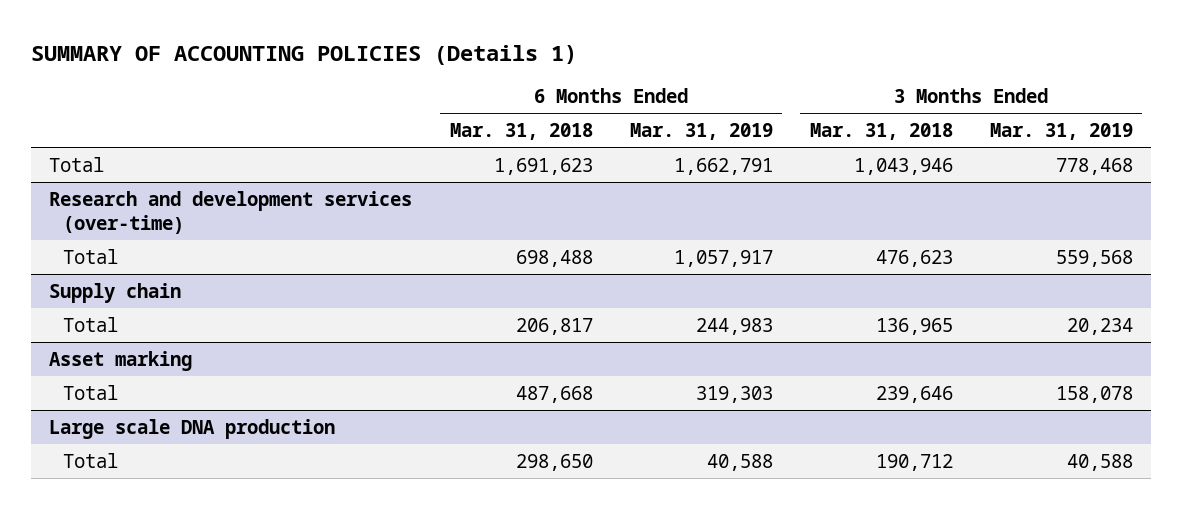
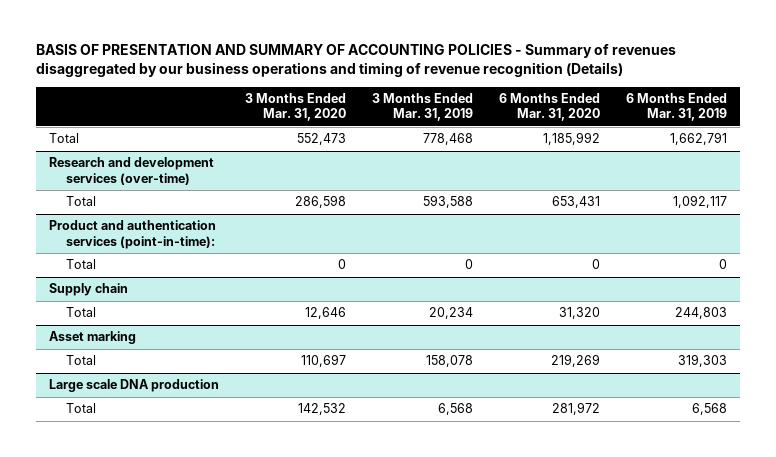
[30,44,577,65] SUMMARY OF ACCOUNTING POLICIES (Details 1) -> [36,44,677,78] BASIS OF PRESENTATION AND SUMMARY OF ACCOUNTING POLICIES - Summary of revenues disaggregated by our business operations and timing of revenue recognition (Details)
[449,123,593,141] Mar. 31, 2018 -> none
[809,123,953,141] Mar. 31, 2018 -> none
none -> [244,93,346,122] 3 Months Ended Mar. 31, 2020
none -> [498,93,600,122] 6 Months Ended Mar. 31, 2020
[673,249,773,267] 1,057,917 -> [672,195,727,209] 1,092,117
[1055,249,1133,267] 559,568 -> [422,195,473,209] 593,588
none -> [49,220,217,249] Product and authentication services (point-in-time):
none -> [65,259,96,270] Total
[695,317,773,335] 244,983 -> [674,307,727,320] 244,803
[706,453,773,471] 40,588 -> [691,403,727,416] 6,568
[1066,453,1133,471] 40,588 -> [437,403,473,416] 6,568

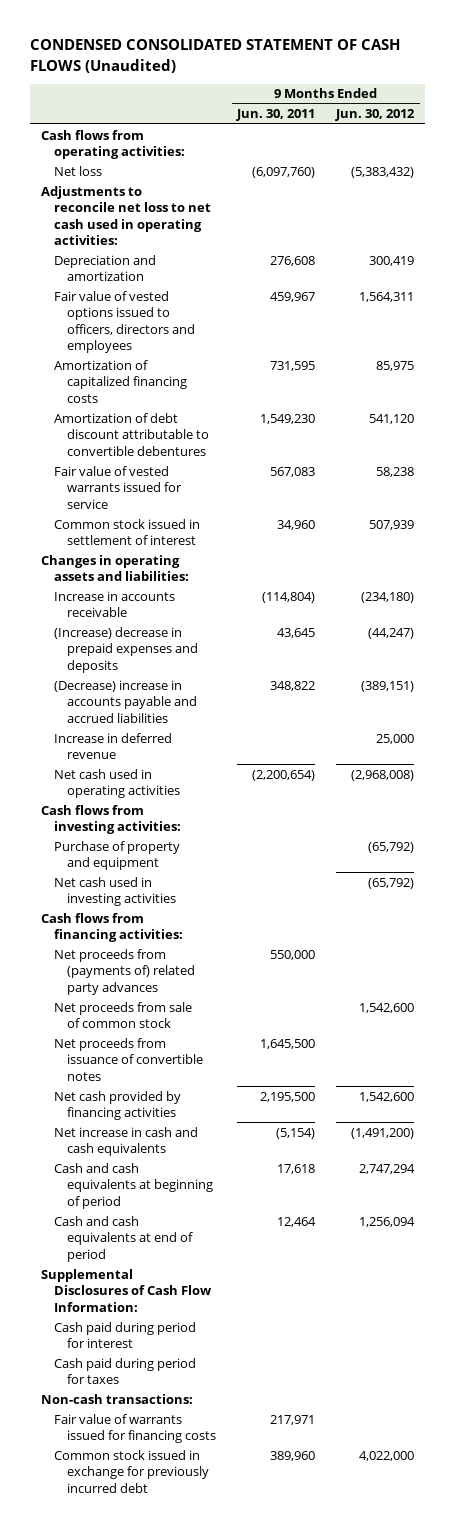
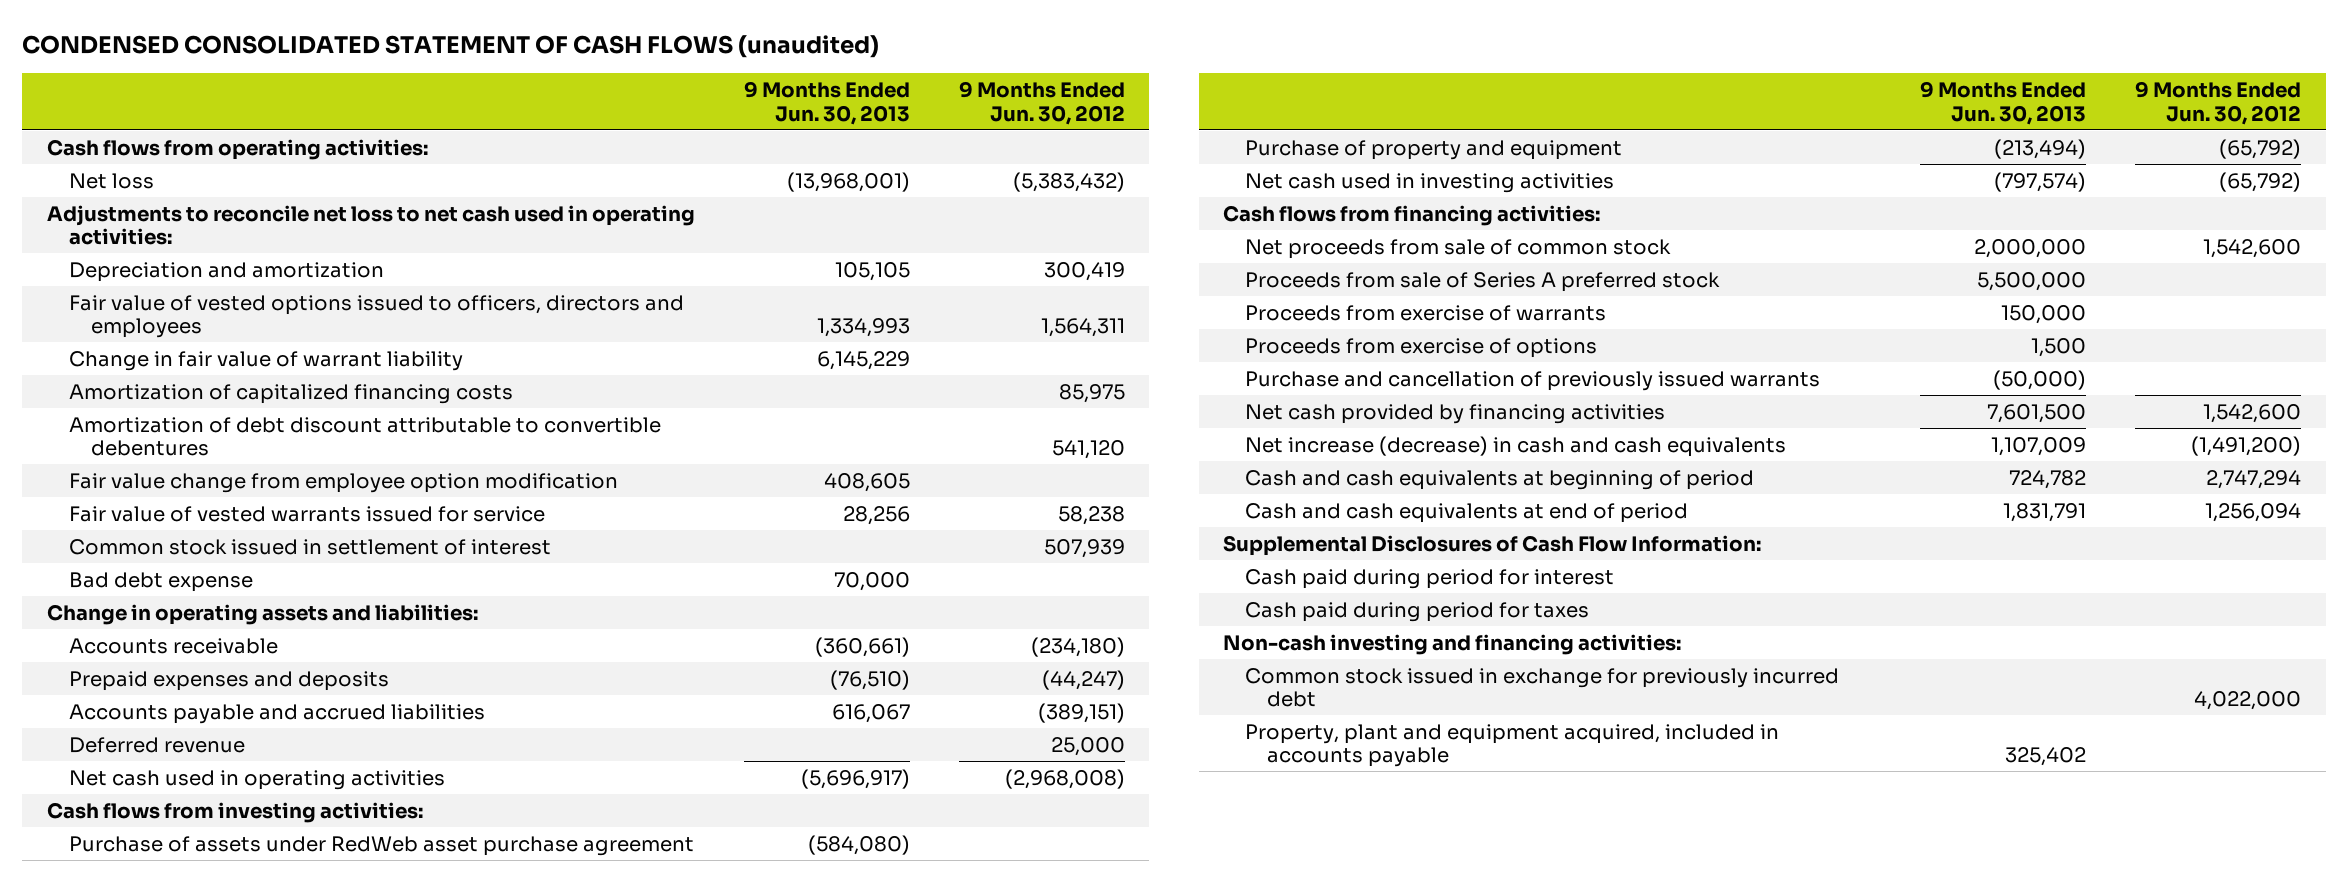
[30,39,401,73] CONDENSED CONSOLIDATED STATEMENT OF CASH FLOWS (Unaudited) -> [22,35,880,59] CONDENSED CONSOLIDATED STATEMENT OF CASH FLOWS (unaudited)
[236,109,316,122] Jun. 30, 2011 -> none
none -> [743,81,910,125] 9 Months Ended Jun. 30, 2013
none -> [68,350,463,371] Change in fair value of warrant liability
none -> [68,472,618,493] Fair value change from employee option modification
none -> [68,571,253,592] Bad debt expense
[40,554,189,582] Changes in operating assets and liabilities: -> [46,603,478,625] Change in operating assets and liabilities:
[53,590,175,618] Increase in accounts receivable -> [68,637,278,654] Accounts receivable
[53,626,198,673] (Increase) decrease in prepaid expenses and deposits -> [68,670,389,691] Prepaid expenses and deposits
[53,679,197,723] (Decrease) increase in accounts payable and accrued liabilities -> [68,703,485,724] Accounts payable and accrued liabilities
[53,732,172,760] Increase in deferred revenue -> [68,736,245,753] Deferred revenue
none -> [68,835,694,856] Purchase of assets under RedWeb asset purchase agreement
[53,948,195,995] Net proceeds from (payments of) related party advances -> none
[53,1037,203,1081] Net proceeds from issuance of convertible notes -> none
none -> [1245,271,1721,292] Proceeds from sale of Series A preferred stock
none -> [1245,304,1607,321] Proceeds from exercise of warrants
none -> [1245,337,1598,358] Proceeds from exercise of options
none -> [1245,370,1821,391] Purchase and cancellation of previously issued warrants
[53,1126,198,1157] Net increase in cash and cash equivalents -> [1245,435,1787,457] Net increase (decrease) in cash and cash equivalents
[53,1413,216,1444] Fair value of warrants issued for financing costs -> none
[40,1393,193,1404] Non-cash transactions: -> [1223,633,1682,655] Non-cash investing and financing activities:
none -> [1245,723,1780,768] Property, plant and equipment acquired, included in accounts payable

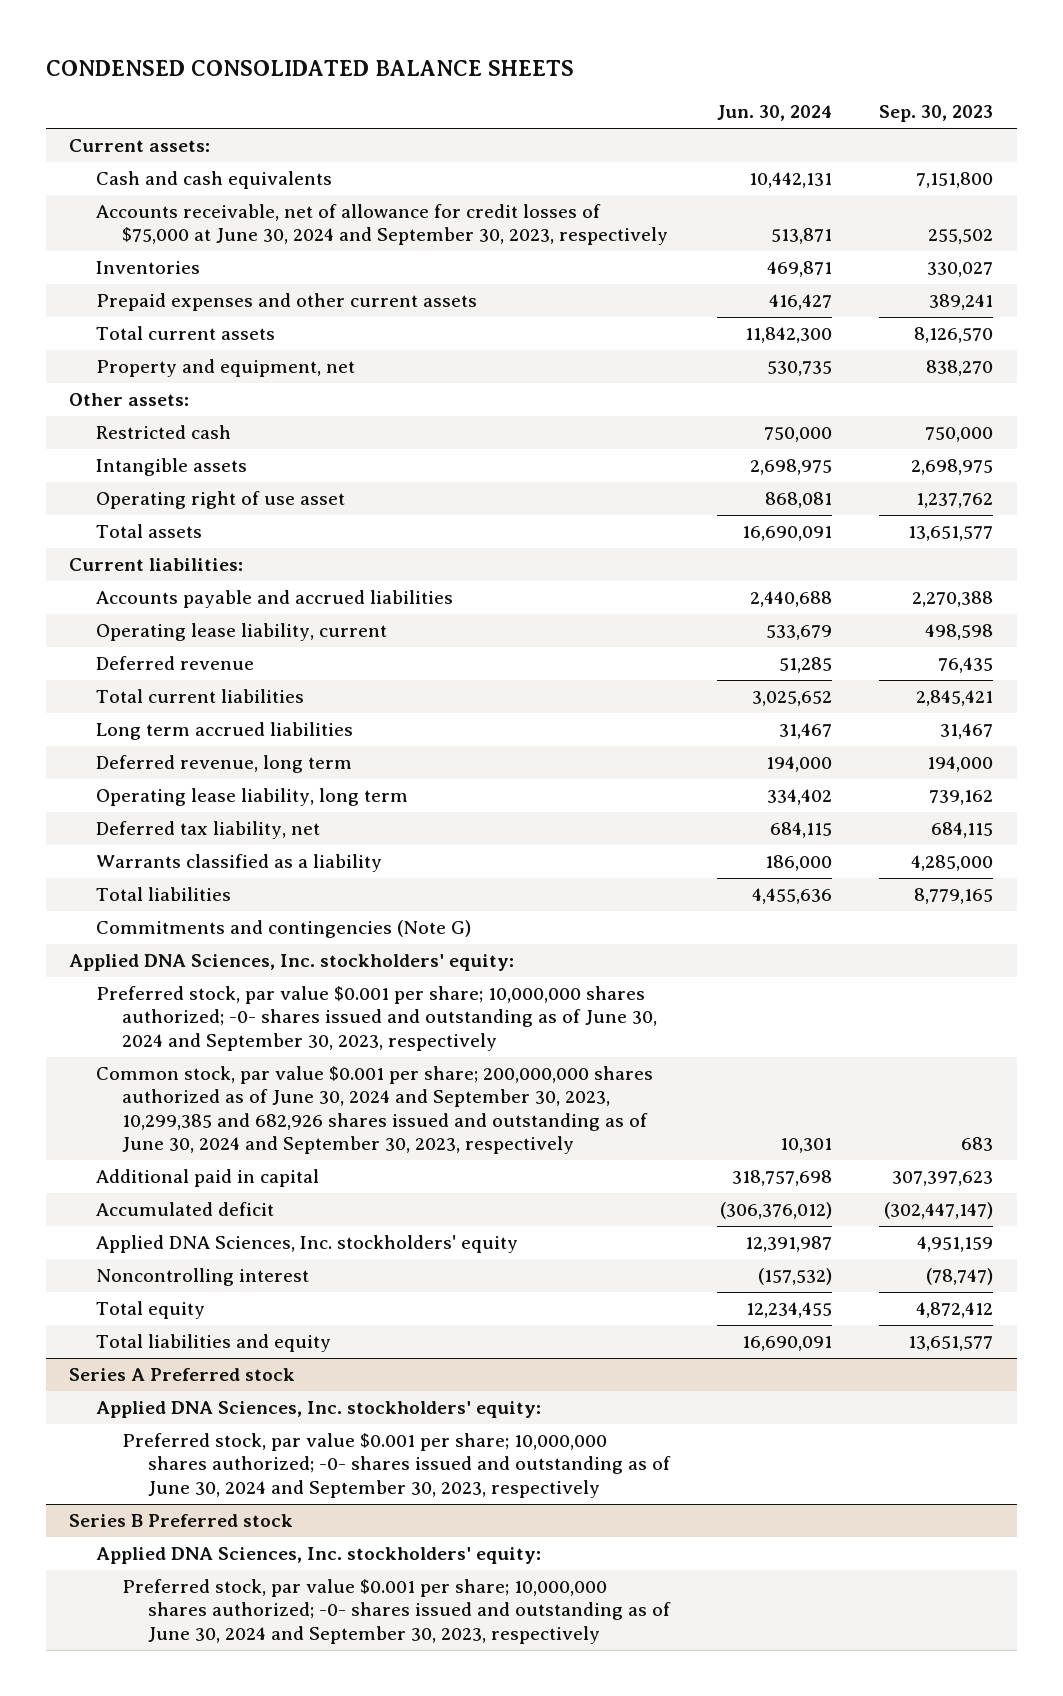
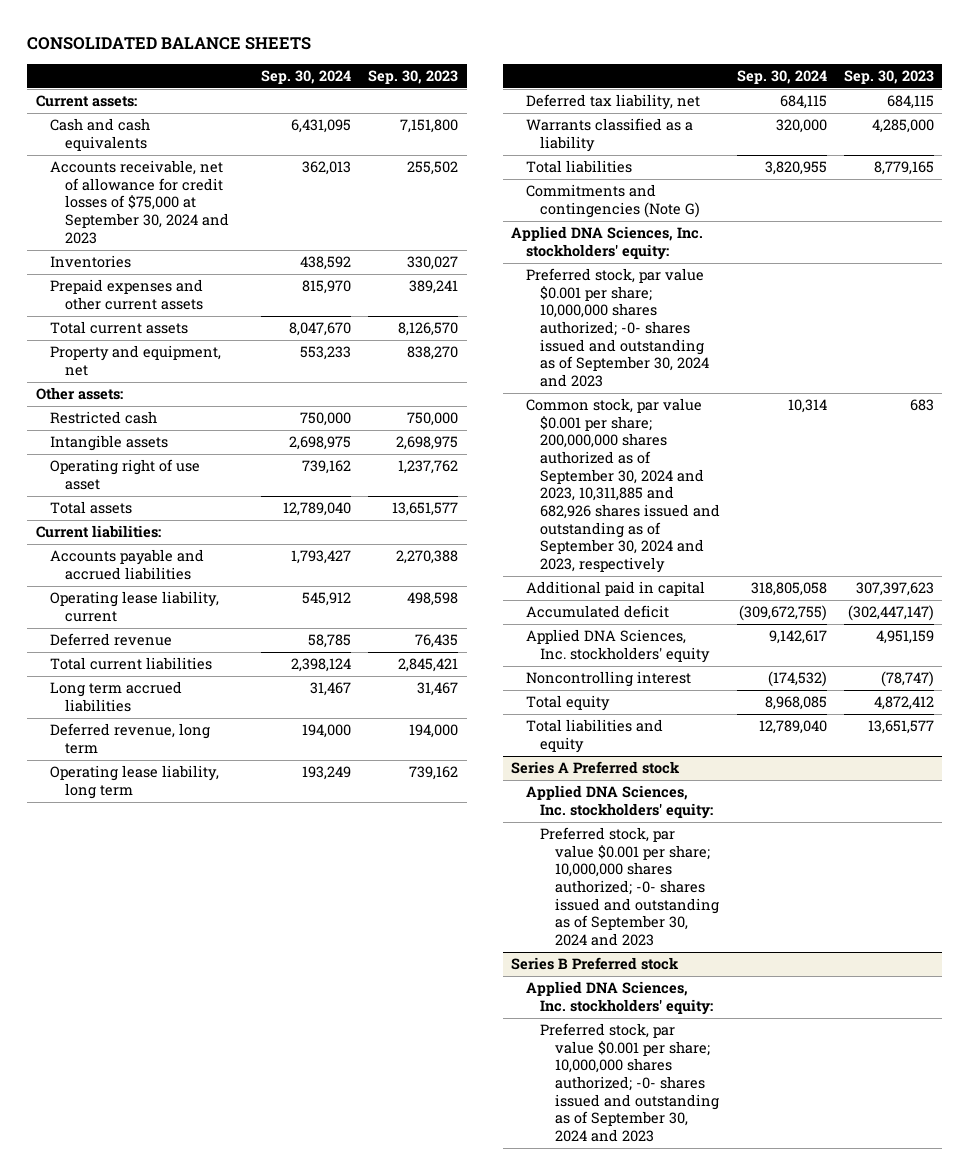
[45,59,574,76] CONDENSED CONSOLIDATED BALANCE SHEETS -> [27,37,312,51] CONSOLIDATED BALANCE SHEETS
[717,105,833,122] Jun. 30, 2024 -> none
none -> [261,69,352,84] Sep. 30, 2024
[95,204,668,246] Accounts receivable, net of allowance for credit losses of $75,000 at June 30, 2024 and September 30, 2023, respectively -> [50,160,229,244] Accounts receivable, net of allowance for credit losses of $75,000 at September 30, 2024 and 2023
[95,986,657,1051] Preferred stock, par value $0.001 per share; 10,000,000 shares authorized; -0- shares issued and outstanding as of June 30, 2024 and September 30, 2023, respectively -> [525,268,710,388] Preferred stock, par value $0.001 per share; 10,000,000 shares authorized; -0- shares issued and outstanding as of September 30, 2024 and 2023
[95,1066,653,1154] Common stock, par value $0.001 per share; 200,000,000 shares authorized as of June 30, 2024 and September 30, 2023, 10,299,385 and 682,926 shares issued and outstanding as of June 30, 2024 and September 30, 2023, respectively -> [525,398,721,573] Common stock, par value $0.001 per share; 200,000,000 shares authorized as of September 30, 2024 and 2023, 10,311,885 and 682,926 shares issued and outstanding as of September 30, 2024 and 2023, respectively
[121,1433,672,1498] Preferred stock, par value $0.001 per share; 10,000,000 shares authorized; -0- shares issued and outstanding as of June 30, 2024 and September 30, 2023, respectively -> [540,827,719,947] Preferred stock, par value $0.001 per share; 10,000,000 shares authorized; -0- shares issued and outstanding as of September 30, 2024 and 2023
[121,1579,672,1644] Preferred stock, par value $0.001 per share; 10,000,000 shares authorized; -0- shares issued and outstanding as of June 30, 2024 and September 30, 2023, respectively -> [540,1023,719,1143] Preferred stock, par value $0.001 per share; 10,000,000 shares authorized; -0- shares issued and outstanding as of September 30, 2024 and 2023

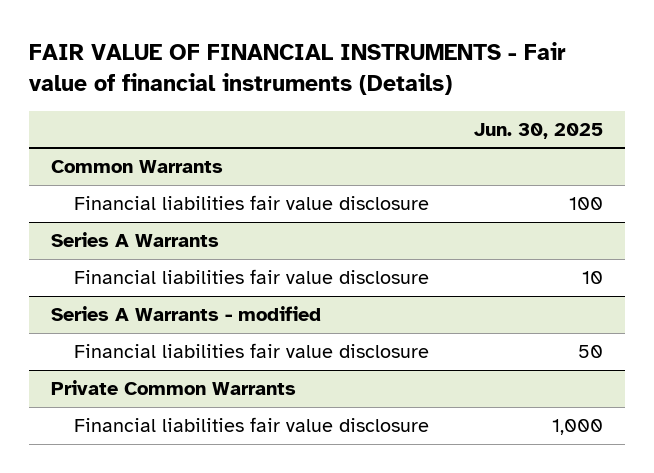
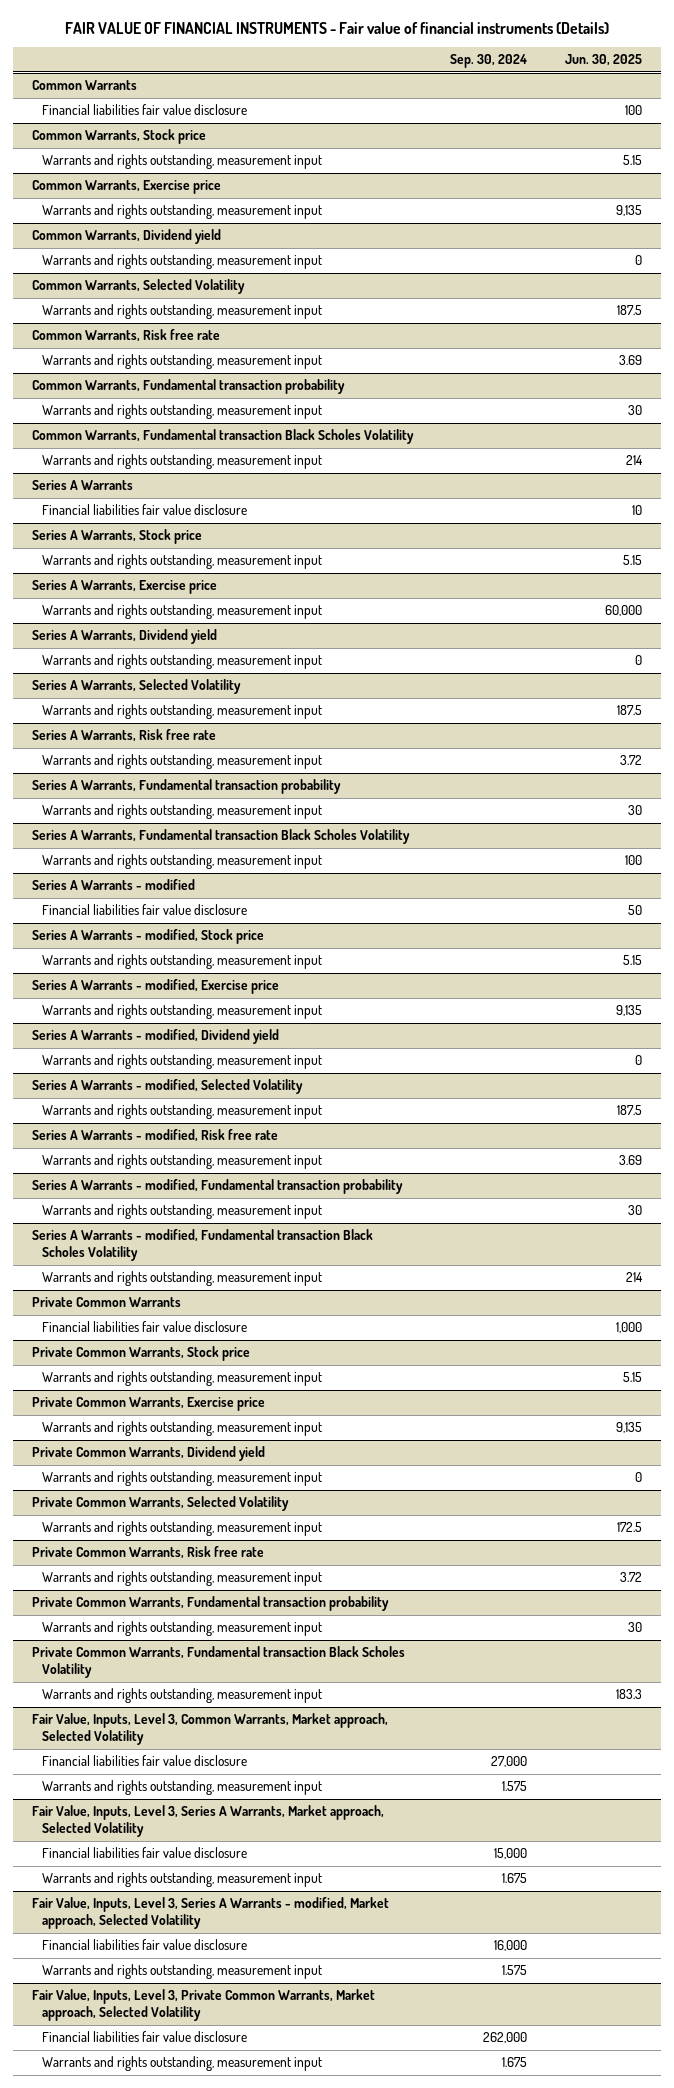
none -> [450,54,528,69] Sep. 30, 2024
none -> [31,129,206,145] Common Warrants, Stock price
none -> [42,154,323,170] Warrants and rights outstanding, measurement input
none -> [31,180,221,195] Common Warrants, Exercise price
none -> [42,204,323,220] Warrants and rights outstanding, measurement input
none -> [31,229,221,245] Common Warrants, Dividend yield
none -> [42,254,323,270] Warrants and rights outstanding, measurement input
none -> [31,279,245,295] Common Warrants, Selected Volatility
none -> [42,304,323,320] Warrants and rights outstanding, measurement input
none -> [31,329,220,343] Common Warrants, Risk free rate
none -> [42,354,323,370] Warrants and rights outstanding, measurement input
none -> [31,379,345,395] Common Warrants, Fundamental transaction probability
none -> [42,404,323,420] Warrants and rights outstanding, measurement input
none -> [31,429,414,445] Common Warrants, Fundamental transaction Black Scholes Volatility
none -> [42,454,323,470] Warrants and rights outstanding, measurement input
none -> [31,529,202,545] Series A Warrants, Stock price
none -> [42,554,323,570] Warrants and rights outstanding, measurement input
none -> [31,580,217,595] Series A Warrants, Exercise price
none -> [42,604,323,620] Warrants and rights outstanding, measurement input
none -> [31,629,217,645] Series A Warrants, Dividend yield
none -> [42,654,323,670] Warrants and rights outstanding, measurement input
none -> [31,679,241,695] Series A Warrants, Selected Volatility
none -> [42,704,323,720] Warrants and rights outstanding, measurement input
none -> [31,729,216,743] Series A Warrants, Risk free rate
none -> [42,754,323,770] Warrants and rights outstanding, measurement input
none -> [31,779,341,795] Series A Warrants, Fundamental transaction probability
none -> [42,804,323,820] Warrants and rights outstanding, measurement input
none -> [31,829,410,845] Series A Warrants, Fundamental transaction Black Scholes Volatility
none -> [42,854,323,870] Warrants and rights outstanding, measurement input
none -> [31,929,264,945] Series A Warrants - modified, Stock price
none -> [42,954,323,970] Warrants and rights outstanding, measurement input
none -> [31,979,279,995] Series A Warrants - modified, Exercise price
none -> [42,1004,323,1020] Warrants and rights outstanding, measurement input
none -> [31,1029,279,1045] Series A Warrants - modified, Dividend yield
none -> [42,1054,323,1070] Warrants and rights outstanding, measurement input
none -> [31,1079,303,1095] Series A Warrants - modified, Selected Volatility
none -> [42,1104,323,1120] Warrants and rights outstanding, measurement input
none -> [31,1129,278,1143] Series A Warrants - modified, Risk free rate
none -> [42,1154,323,1170] Warrants and rights outstanding, measurement input
none -> [31,1179,403,1195] Series A Warrants - modified, Fundamental transaction probability
none -> [42,1204,323,1220] Warrants and rights outstanding, measurement input
none -> [31,1229,373,1262] Series A Warrants - modified, Fundamental transaction Black Scholes Volatility
none -> [42,1271,323,1287] Warrants and rights outstanding, measurement input
none -> [31,1346,250,1362] Private Common Warrants, Stock price
none -> [42,1371,323,1387] Warrants and rights outstanding, measurement input
none -> [31,1397,265,1412] Private Common Warrants, Exercise price
none -> [42,1421,323,1437] Warrants and rights outstanding, measurement input
none -> [31,1446,265,1462] Private Common Warrants, Dividend yield
none -> [42,1471,323,1487] Warrants and rights outstanding, measurement input
none -> [31,1496,289,1512] Private Common Warrants, Selected Volatility
none -> [42,1521,323,1537] Warrants and rights outstanding, measurement input
none -> [31,1546,264,1560] Private Common Warrants, Risk free rate
none -> [42,1571,323,1587] Warrants and rights outstanding, measurement input
none -> [31,1596,389,1612] Private Common Warrants, Fundamental transaction probability
none -> [42,1621,323,1637] Warrants and rights outstanding, measurement input
none -> [31,1646,405,1679] Private Common Warrants, Fundamental transaction Black Scholes Volatility
none -> [42,1688,323,1704] Warrants and rights outstanding, measurement input
none -> [31,1713,388,1746] Fair Value, Inputs, Level 3, Common Warrants, Market approach, Selected Volatility
none -> [42,1755,248,1767] Financial liabilities fair value disclosure
none -> [42,1780,323,1796] Warrants and rights outstanding, measurement input
none -> [31,1805,384,1838] Fair Value, Inputs, Level 3, Series A Warrants, Market approach, Selected Volatility
none -> [42,1847,248,1859] Financial liabilities fair value disclosure
none -> [42,1872,323,1888] Warrants and rights outstanding, measurement input
none -> [31,1897,389,1930] Fair Value, Inputs, Level 3, Series A Warrants - modified, Market approach, Selected Volatility
none -> [42,1939,248,1951] Financial liabilities fair value disclosure
none -> [42,1964,323,1980] Warrants and rights outstanding, measurement input
none -> [31,1989,375,2022] Fair Value, Inputs, Level 3, Private Common Warrants, Market approach, Selected Volatility
none -> [42,2031,248,2043] Financial liabilities fair value disclosure
none -> [42,2056,323,2072] Warrants and rights outstanding, measurement input

